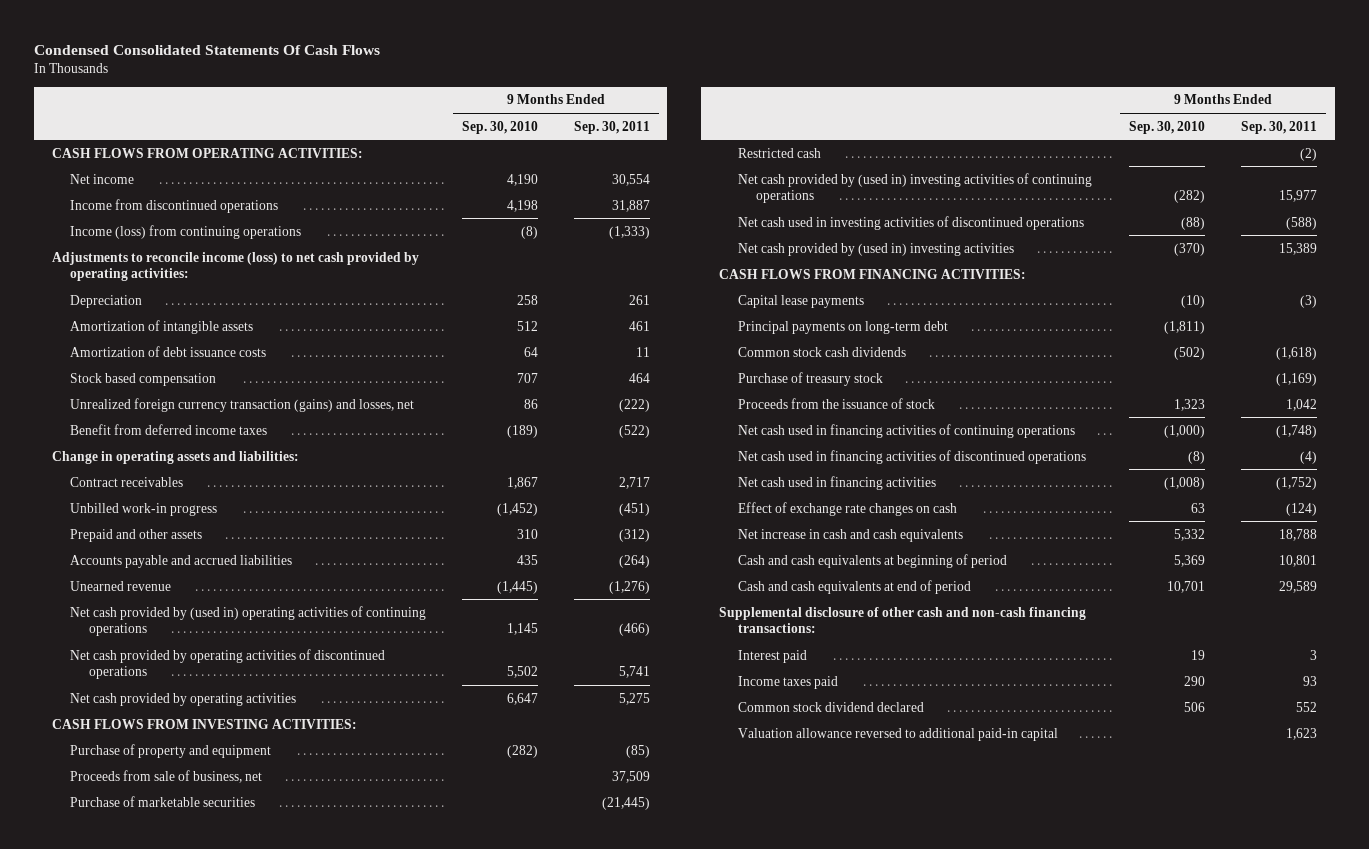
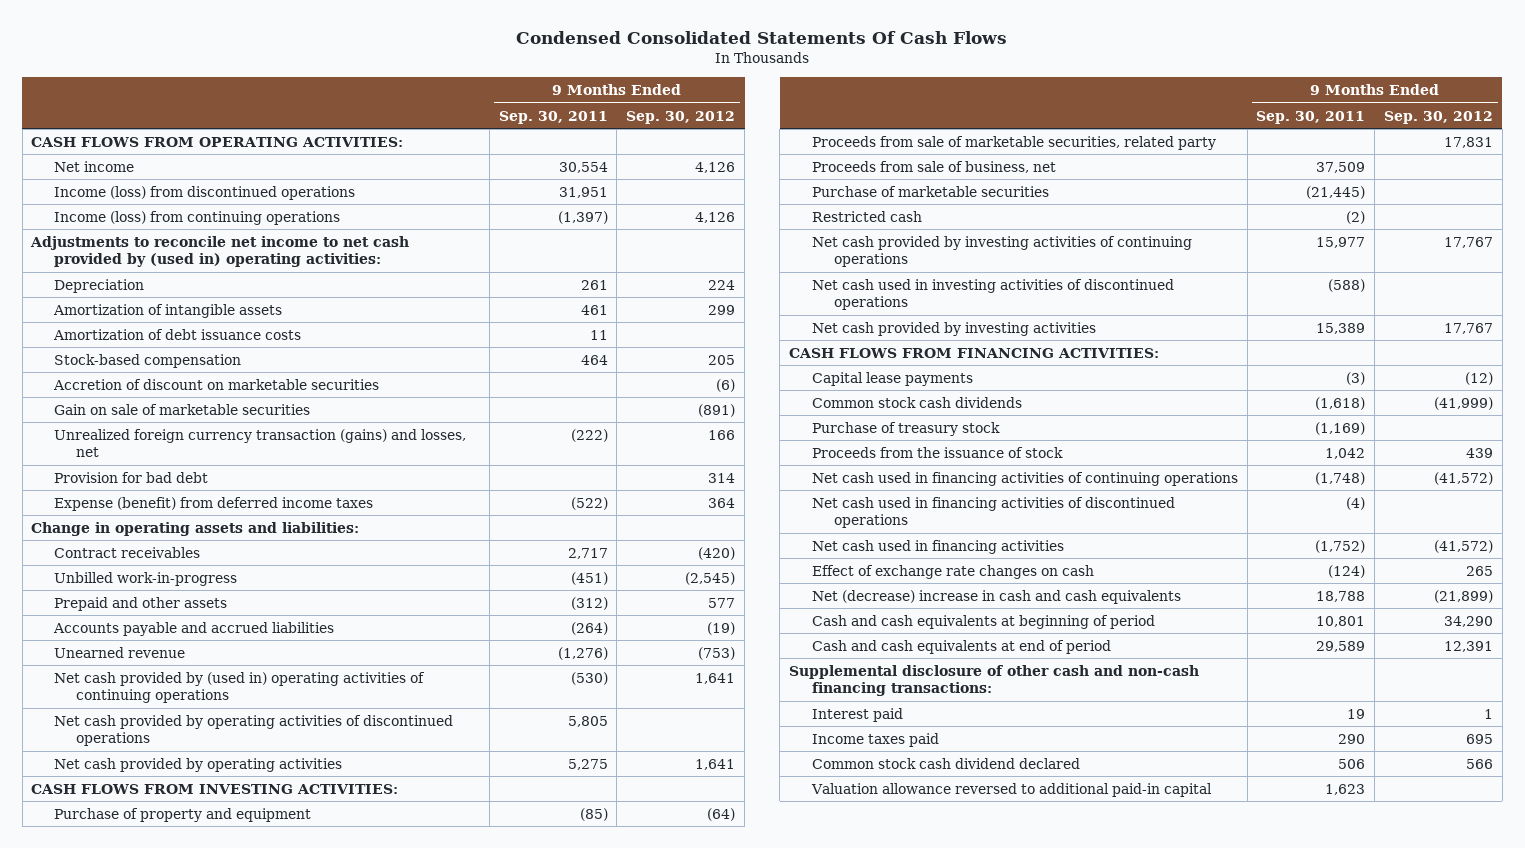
[461,120,538,134] Sep. 30, 2010 -> none
none -> [626,110,736,124] Sep. 30, 2012
[70,198,279,213] Income from discontinued operations -> [53,185,355,200] Income (loss) from discontinued operations
[611,199,650,212] 31,887 -> [558,186,608,198] 31,951
[608,225,650,239] (1,333) -> [557,210,608,224] (1,397)
[51,251,419,281] Adjustments to reconcile income (loss) to net cash provided by operating activities: -> [30,235,410,268] Adjustments to reconcile net income to net cash provided by (used in) operating activities:
[70,372,217,386] Stock based compensation -> [53,353,241,368] Stock-based compensation
none -> [52,378,379,390] Accretion of discount on marketable securities
none -> [53,403,310,415] Gain on sale of marketable securities
none -> [53,471,208,483] Provision for bad debt
[70,423,268,435] Benefit from deferred income taxes -> [53,496,373,511] Expense (benefit) from deferred income taxes
[70,502,218,516] Unbilled work-in progress -> [53,571,237,586] Unbilled work-in-progress
[618,622,650,636] (466) -> [570,671,608,685] (530)
[618,665,650,678] 5,741 -> [567,715,608,727] 5,805
none -> [811,135,1216,150] Proceeds from sale of marketable securities, related party
[737,172,1092,203] Net cash provided by (used in) investing activities of continuing operations -> [811,235,1192,268] Net cash provided by investing activities of continuing operations
[737,242,1014,256] Net cash provided by (used in) investing activities -> [811,321,1096,336] Net cash provided by investing activities
[737,320,948,334] Principal payments on long-term debt -> none
[737,528,963,542] Net increase in cash and cash equivalents -> [811,589,1181,604] Net (decrease) increase in cash and cash equivalents
[1310,649,1318,660] 3 -> [1347,708,1366,719] 19
[1303,675,1318,686] 93 -> [1338,733,1366,744] 290
[737,701,924,712] Common stock dividend declared -> [811,757,1080,769] Common stock cash dividend declared
[1296,701,1318,712] 552 -> [1338,758,1366,769] 506

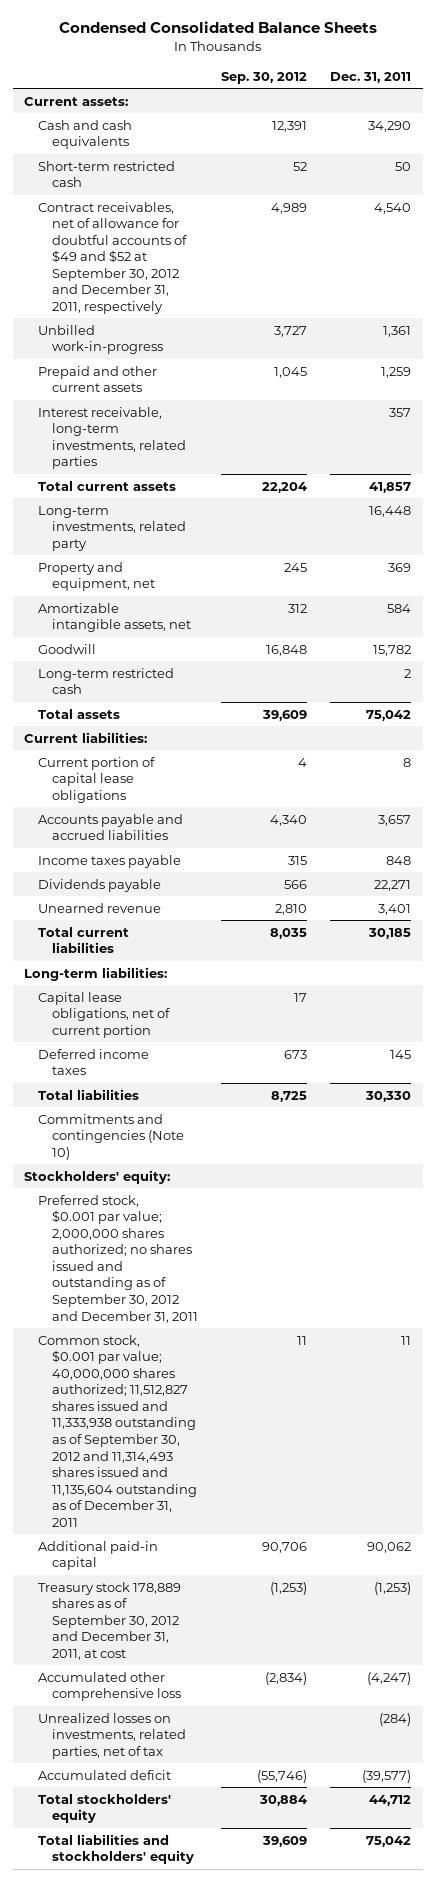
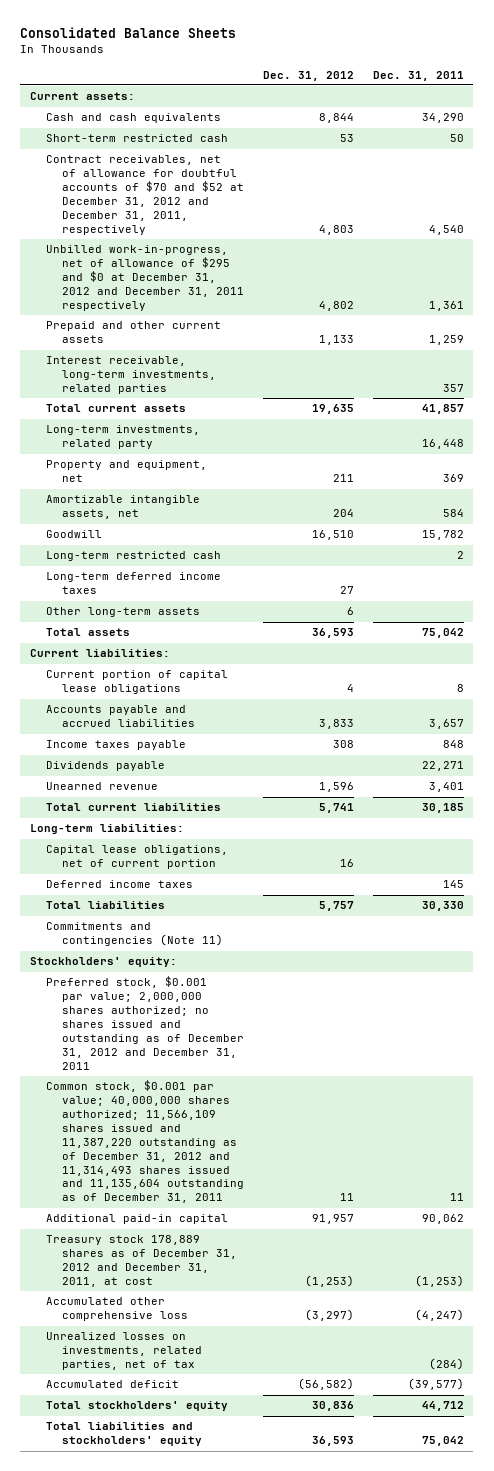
[58,21,377,34] Condensed Consolidated Balance Sheets -> [20,26,237,38] Consolidated Balance Sheets
[221,71,308,84] Sep. 30, 2012 -> none
none -> [262,70,354,81] Dec. 31, 2012
[38,201,187,314] Contract receivables, net of allowance for doubtful accounts of $49 and $52 at September 30, 2012 and December 31, 2011, respectively -> [45,155,244,235] Contract receivables, net of allowance for doubtful accounts of $70 and $52 at December 31, 2012 and December 31, 2011, respectively
[38,324,163,355] Unbilled work-in-progress -> [45,245,244,311] Unbilled work-in-progress, net of allowance of $295 and $0 at December 31, 2012 and December 31, 2011 respectively
none -> [45,572,221,595] Long-term deferred income taxes
none -> [45,607,200,618] Other long-term assets
[38,1113,184,1160] Commitments and contingencies (Note 10) -> [45,922,223,947] Commitments and contingencies (Note 11)
[38,1194,198,1323] Preferred stock, $0.001 par value; 2,000,000 shares authorized; no shares issued and outstanding as of September 30, 2012 and December 31, 2011 -> [45,976,244,1070] Preferred stock, $0.001 par value; 2,000,000 shares authorized; no shares issued and outstanding as of December 31, 2012 and December 31, 2011
[38,1334,197,1527] Common stock, $0.001 par value; 40,000,000 shares authorized; 11,512,827 shares issued and 11,333,938 outstanding as of September 30, 2012 and 11,314,493 shares issued and 11,135,604 outstanding as of December 31, 2011 -> [45,1080,244,1204] Common stock, $0.001 par value; 40,000,000 shares authorized; 11,566,109 shares issued and 11,387,220 outstanding as of December 31, 2012 and 11,314,493 shares issued and 11,135,604 outstanding as of December 31, 2011
[38,1581,182,1660] Treasury stock 178,889 shares as of September 30, 2012 and December 31, 2011, at cost -> [45,1235,237,1288] Treasury stock 178,889 shares as of December 31, 2012 and December 31, 2011, at cost

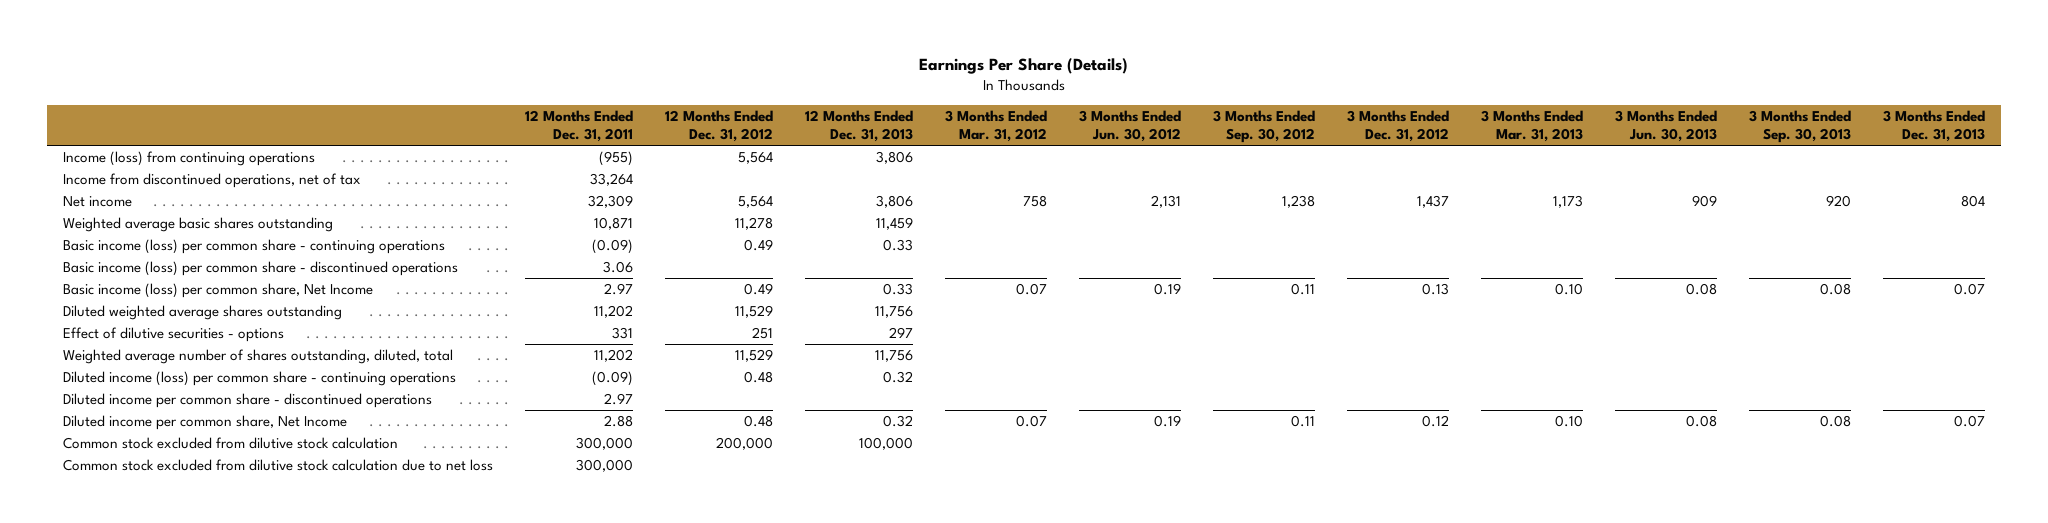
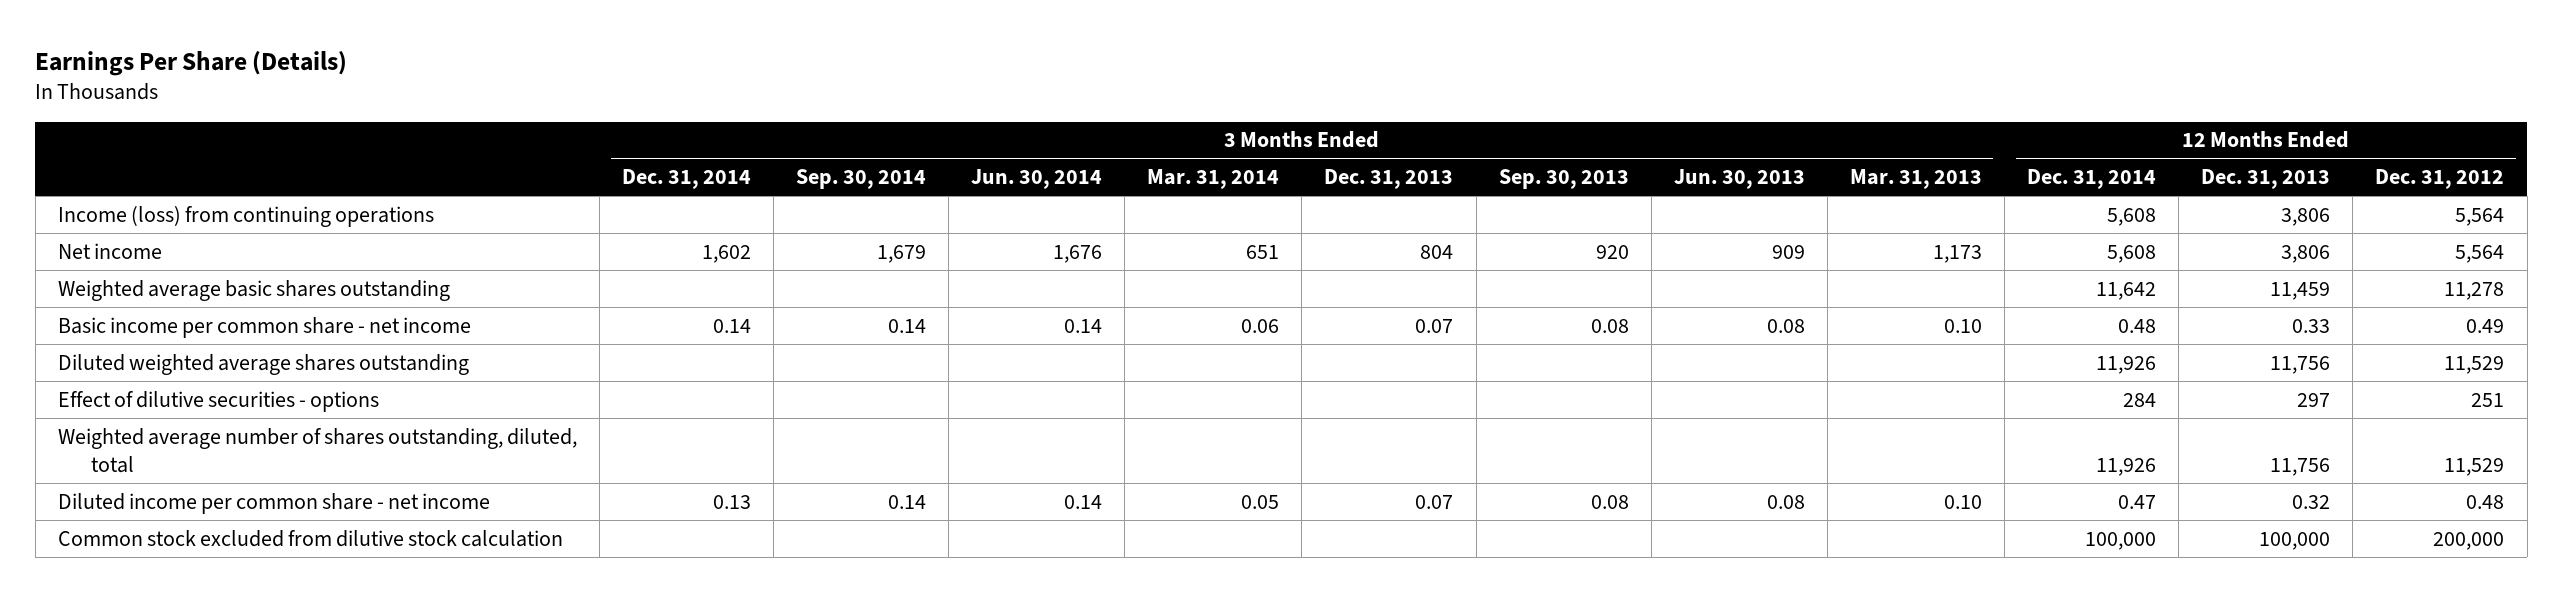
[525,109,634,143] 12 Months Ended Dec. 31, 2011 -> none
[945,109,1048,143] 3 Months Ended Mar. 31, 2012 -> none
[1079,109,1182,143] 3 Months Ended Jun. 30, 2012 -> none
[1213,109,1316,144] 3 Months Ended Sep. 30, 2012 -> none
[1347,109,1450,143] 3 Months Ended Dec. 31, 2012 -> none
none -> [621,169,751,190] Dec. 31, 2014
none -> [796,169,927,190] Sep. 30, 2014
none -> [971,169,1103,190] Jun. 30, 2014
none -> [1147,169,1280,190] Mar. 31, 2014
none -> [2027,169,2157,190] Dec. 31, 2014
[63,172,362,188] Income from discontinued operations, net of tax -> none
[63,238,446,254] Basic income (loss) per common share - continuing operations -> none
[63,260,459,276] Basic income (loss) per common share - discontinued operations -> none
[63,282,374,298] Basic income (loss) per common share, Net Income -> [57,316,471,338] Basic income per common share - net income
[63,370,457,386] Diluted income (loss) per common share - continuing operations -> none
[63,392,433,408] Diluted income per common share - discontinued operations -> none
[63,414,348,430] Diluted income per common share, Net Income -> [57,492,490,514] Diluted income per common share - net income
[63,458,494,471] Common stock excluded from dilutive stock calculation due to net loss -> none

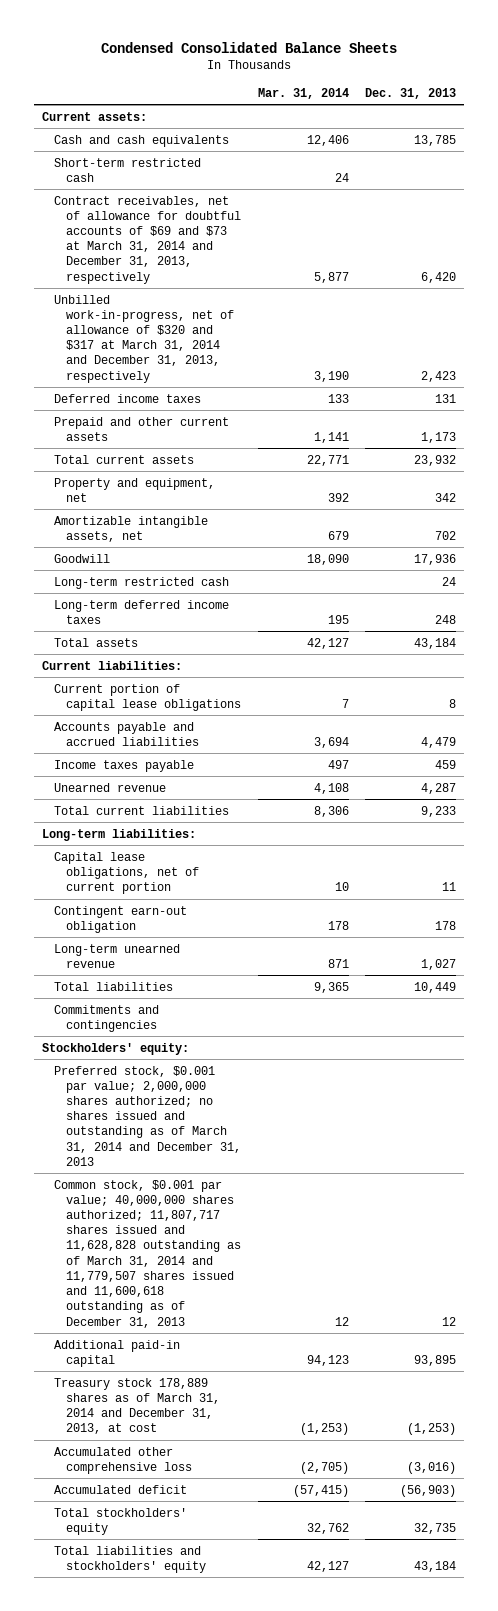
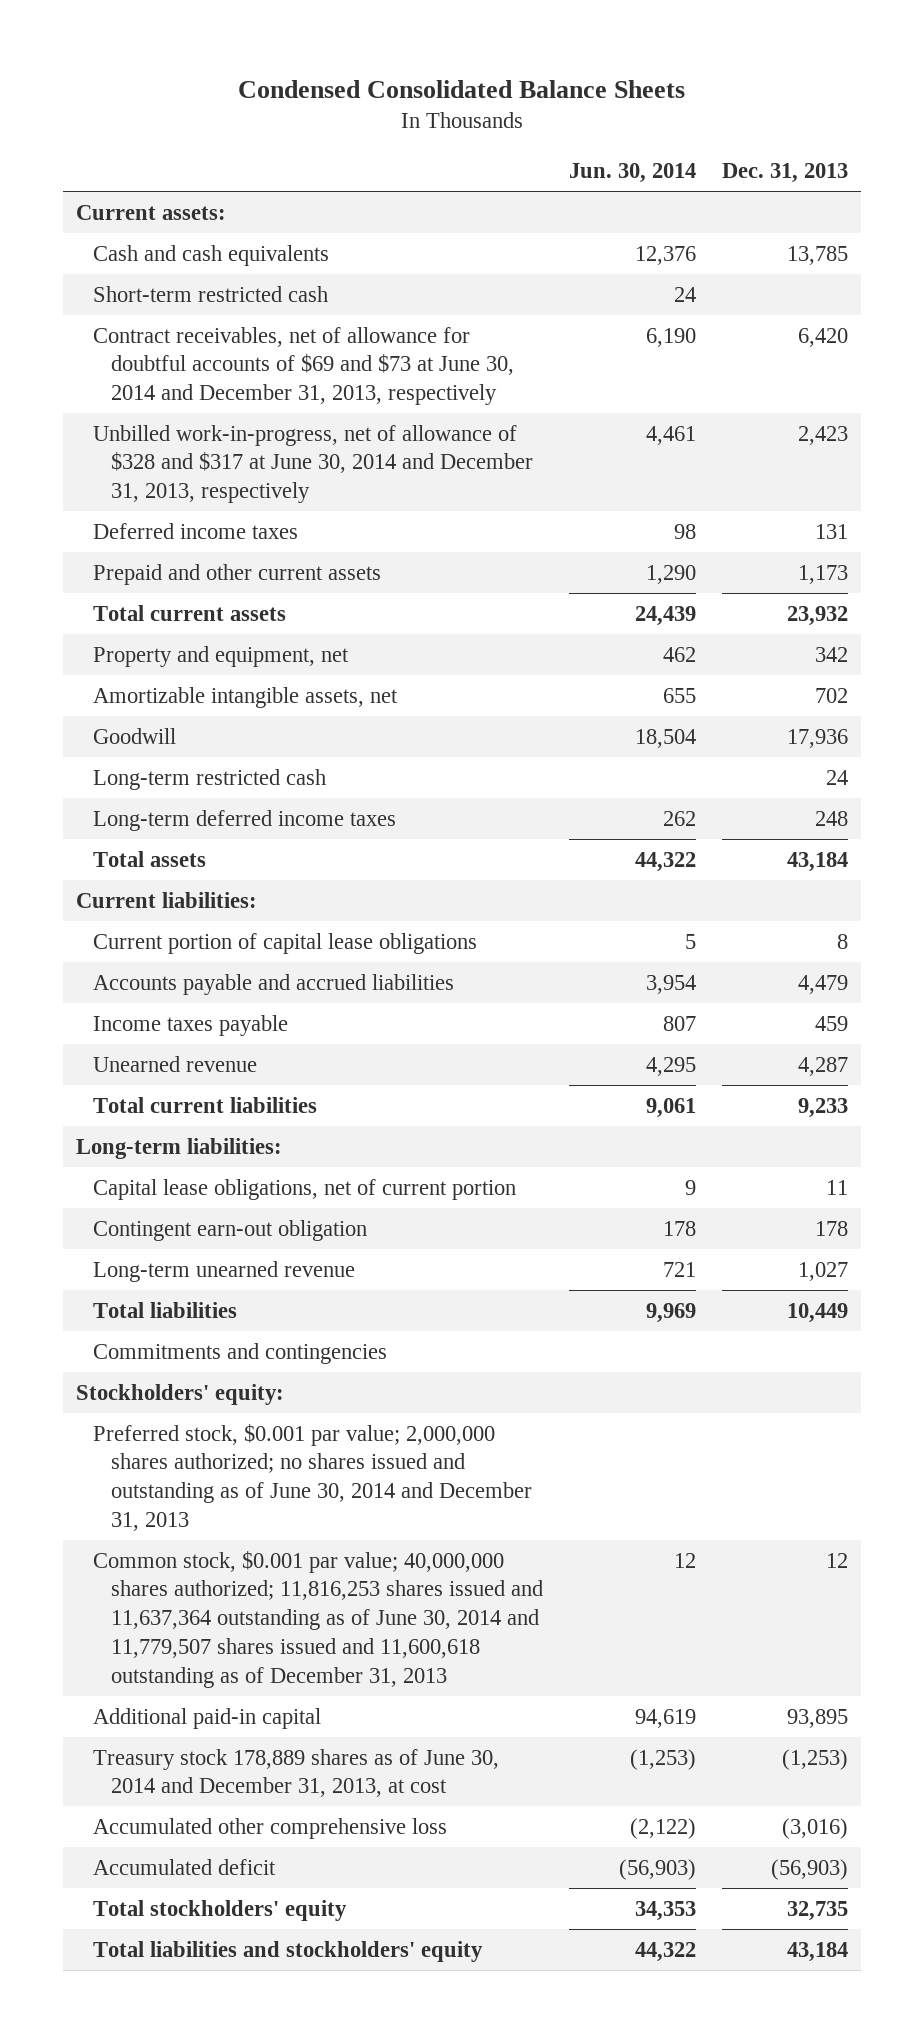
[257,87,349,99] Mar. 31, 2014 -> none
none -> [568,163,696,184] Jun. 30, 2014
[54,195,242,284] Contract receivables, net of allowance for doubtful accounts of $69 and $73 at March 31, 2014 and December 31, 2013, respectively -> [93,326,514,406] Contract receivables, net of allowance for doubtful accounts of $69 and $73 at June 30, 2014 and December 31, 2013, respectively
[54,294,235,383] Unbilled work-in-progress, net of allowance of $320 and $317 at March 31, 2014 and December 31, 2013, respectively -> [93,424,533,504] Unbilled work-in-progress, net of allowance of $328 and $317 at June 30, 2014 and December 31, 2013, respectively
[54,1065,242,1166] Preferred stock, $0.001 par value; 2,000,000 shares authorized; no shares issued and outstanding as of March 31, 2014 and December 31, 2013 -> [93,1423,532,1531] Preferred stock, $0.001 par value; 2,000,000 shares authorized; no shares issued and outstanding as of June 30, 2014 and December 31, 2013
[54,1179,242,1328] Common stock, $0.001 par value; 40,000,000 shares authorized; 11,807,717 shares issued and 11,628,828 outstanding as of March 31, 2014 and 11,779,507 shares issued and 11,600,618 outstanding as of December 31, 2013 -> [93,1550,543,1688] Common stock, $0.001 par value; 40,000,000 shares authorized; 11,816,253 shares issued and 11,637,364 outstanding as of June 30, 2014 and 11,779,507 shares issued and 11,600,618 outstanding as of December 31, 2013
[54,1377,221,1435] Treasury stock 178,889 shares as of March 31, 2014 and December 31, 2013, at cost -> [93,1748,500,1798] Treasury stock 178,889 shares as of June 30, 2014 and December 31, 2013, at cost

